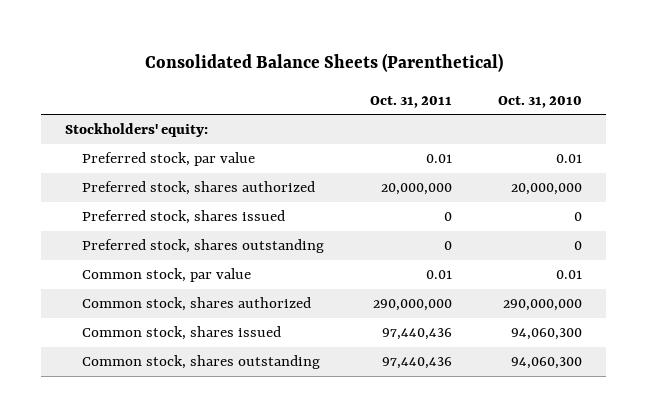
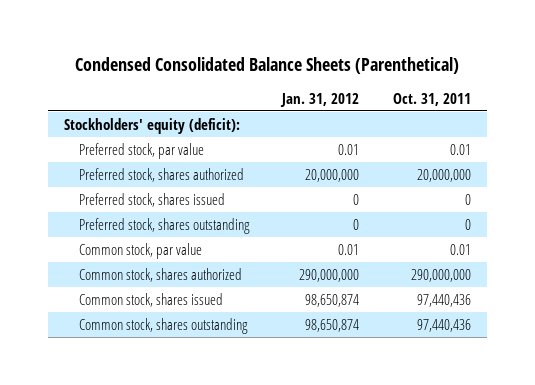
[144,53,503,73] Consolidated Balance Sheets (Parenthetical) -> [75,56,460,74] Condensed Consolidated Balance Sheets (Parenthetical)
[498,95,583,108] Oct. 31, 2010 -> none
none -> [280,92,360,107] Jan. 31, 2012
[64,123,208,138] Stockholders' equity: -> [64,117,241,134] Stockholders' equity (deficit):

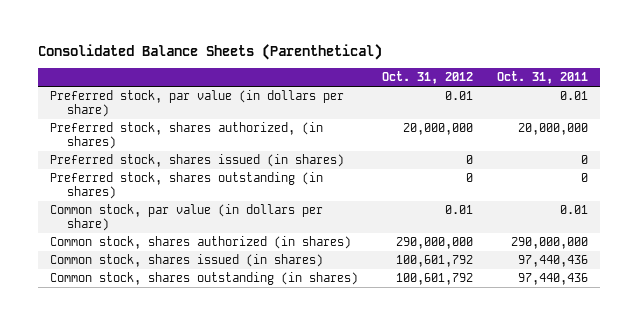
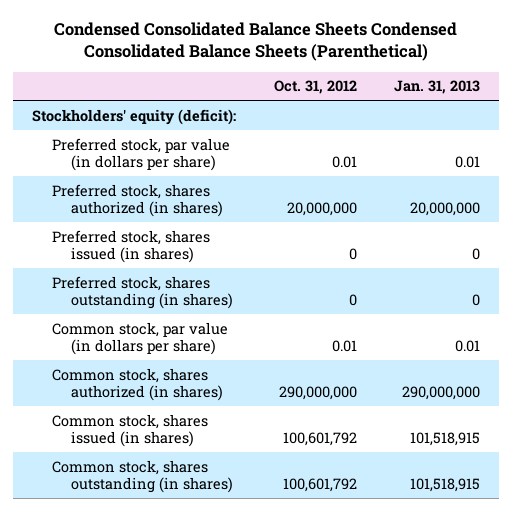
[38,44,383,61] Consolidated Balance Sheets (Parenthetical) -> [54,21,458,62] Condensed Consolidated Balance Sheets Condensed Consolidated Balance Sheets (Parenthetical)
[497,70,589,84] Oct. 31, 2011 -> none
none -> [394,80,481,95] Jan. 31, 2013
none -> [31,108,236,125] Stockholders' equity (deficit):
[50,122,324,149] Preferred stock, shares authorized, (in shares) -> [51,183,224,217] Preferred stock, shares authorized (in shares)

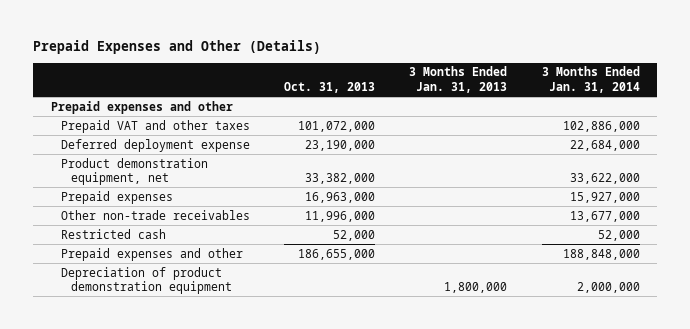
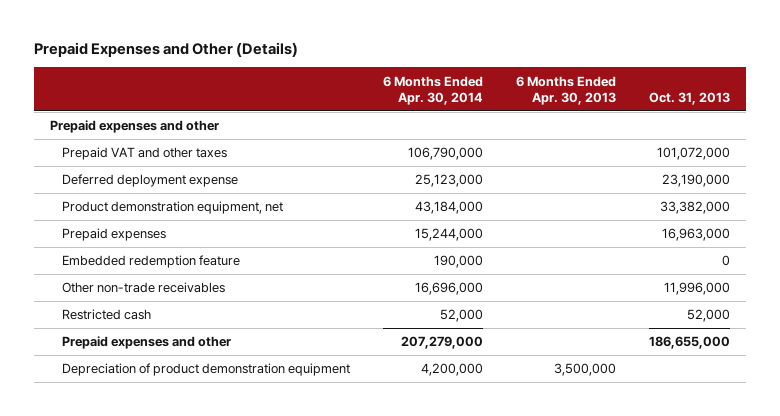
[409,66,508,93] 3 Months Ended Jan. 31, 2013 -> none
[541,66,640,93] 3 Months Ended Jan. 31, 2014 -> none
none -> [382,75,483,106] 6 Months Ended Apr. 30, 2014
none -> [515,75,616,106] 6 Months Ended Apr. 30, 2013
none -> [61,255,240,269] Embedded redemption feature

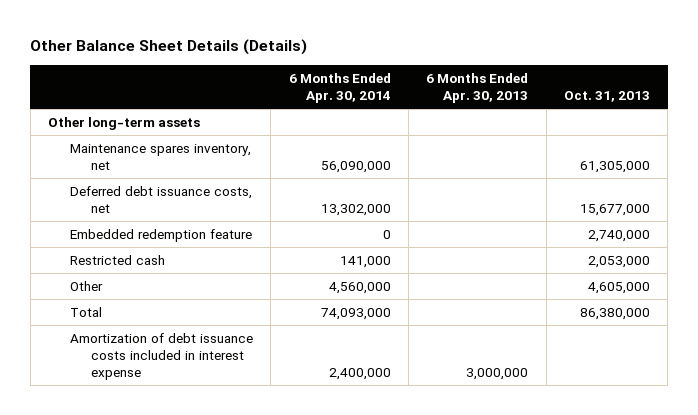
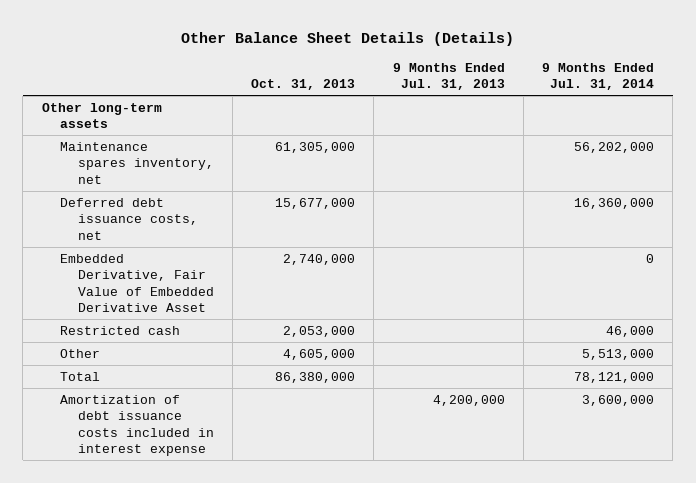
[288,72,391,104] 6 Months Ended Apr. 30, 2014 -> none
[426,72,529,104] 6 Months Ended Apr. 30, 2013 -> none
none -> [392,62,505,91] 9 Months Ended Jul. 31, 2013
none -> [542,62,655,91] 9 Months Ended Jul. 31, 2014
[69,228,252,242] Embedded redemption feature -> [59,253,214,313] Embedded Derivative, Fair Value of Embedded Derivative Asset

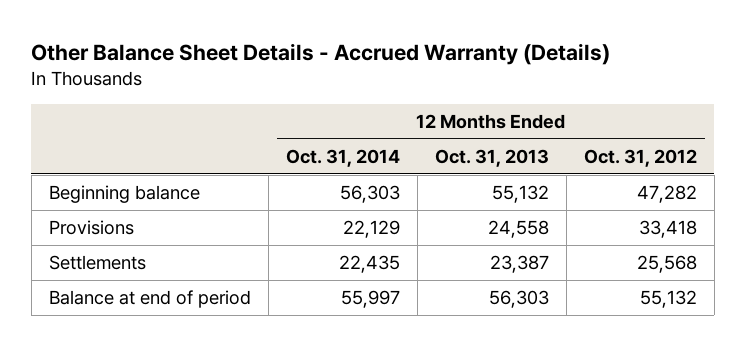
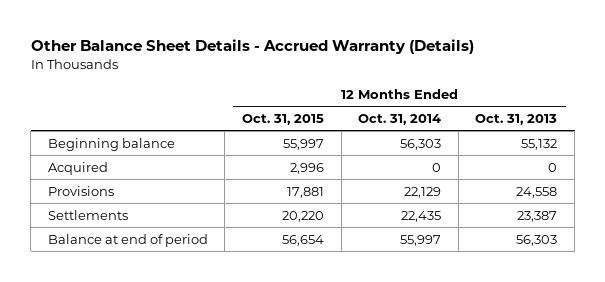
[583,148,697,167] Oct. 31, 2012 -> none
none -> [242,113,325,125] Oct. 31, 2015
none -> [47,161,108,175] Acquired

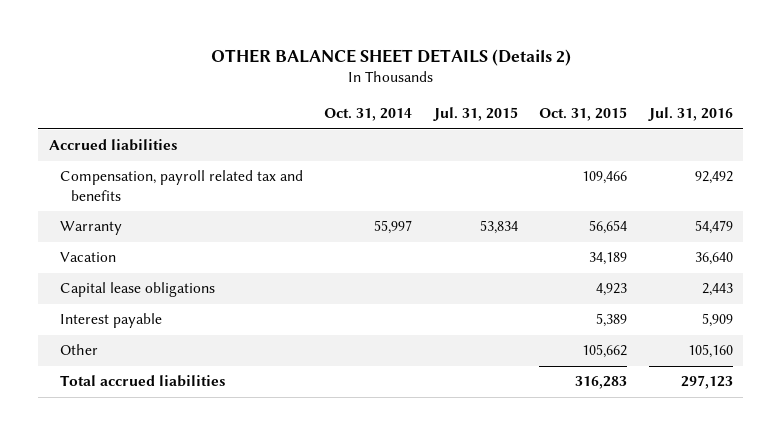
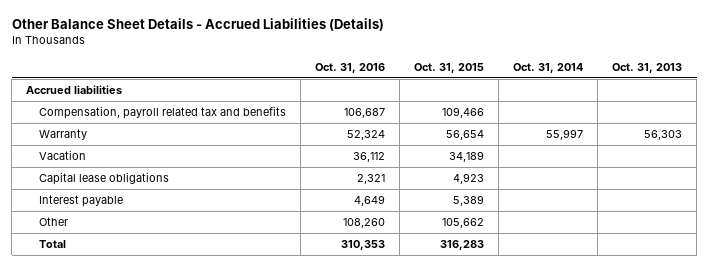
[210,48,571,66] OTHER BALANCE SHEET DETAILS (Details 2) -> [11,18,384,32] Other Balance Sheet Details - Accrued Liabilities (Details)
[432,107,518,122] Jul. 31, 2015 -> none
[647,107,733,122] Jul. 31, 2016 -> none
none -> [315,62,386,73] Oct. 31, 2016
none -> [612,62,683,73] Oct. 31, 2013
[59,375,226,388] Total accrued liabilities -> [39,240,67,249] Total

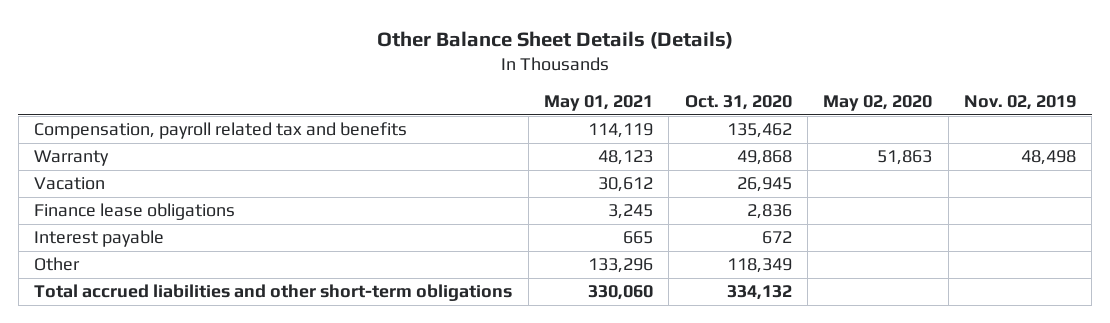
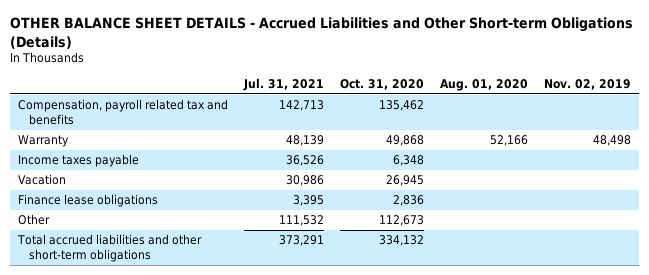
[377,31,734,50] Other Balance Sheet Details (Details) -> [10,17,634,49] OTHER BALANCE SHEET DETAILS - Accrued Liabilities and Other Short-term Obligations (Details)
[543,95,653,112] May 01, 2021 -> none
[823,95,933,112] May 02, 2020 -> none
none -> [243,78,325,92] Jul. 31, 2021
none -> [440,79,529,92] Aug. 01, 2020
none -> [18,154,140,168] Income taxes payable
[34,230,165,248] Interest payable -> none
[726,258,792,274] 118,349 -> [379,215,425,227] 112,673

